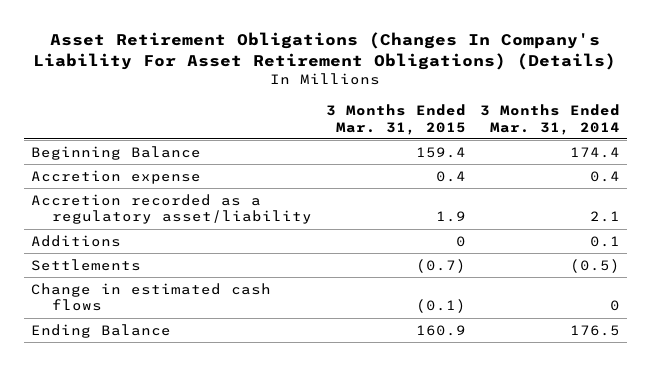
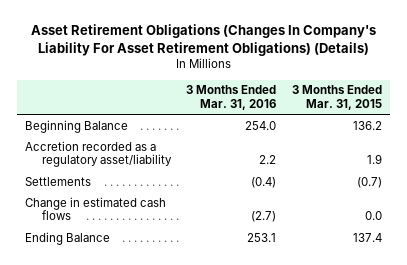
[479,103,620,135] 3 Months Ended Mar. 31, 2014 -> none
none -> [186,85,277,110] 3 Months Ended Mar. 31, 2016
[31,169,202,184] Accretion expense -> none
[415,146,466,158] 159.4 -> [353,120,383,130] 136.2
[31,234,122,247] Additions -> none
[415,299,466,314] (0.1) -> [365,211,383,221] 0.0
[415,324,466,336] 160.9 -> [353,232,383,242] 137.4

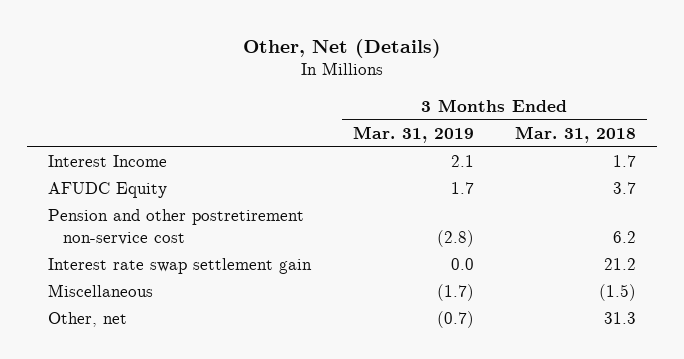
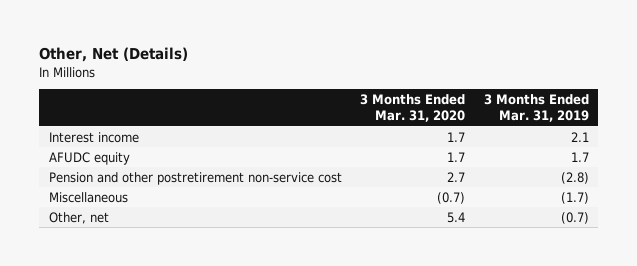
[515,125,637,143] Mar. 31, 2018 -> none
none -> [360,94,466,123] 3 Months Ended Mar. 31, 2020
[47,155,167,168] Interest Income -> [48,131,139,143] Interest income
[47,182,167,199] AFUDC Equity -> [48,151,130,165] AFUDC equity
[47,258,312,275] Interest rate swap settlement gain -> none

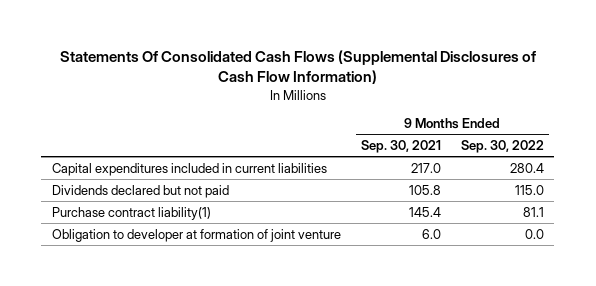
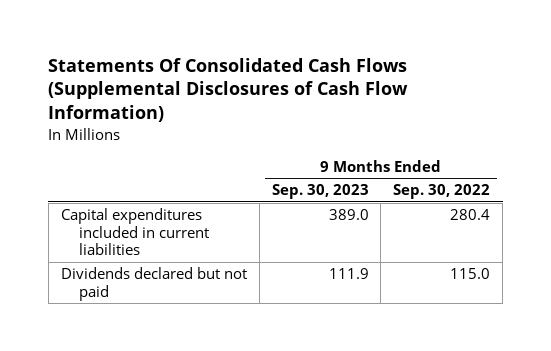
[360,140,441,154] Sep. 30, 2021 -> none
none -> [271,184,369,200] Sep. 30, 2023
[51,206,211,220] Purchase contract liability(1) -> none
[51,228,341,242] Obligation to developer at formation of joint venture -> none

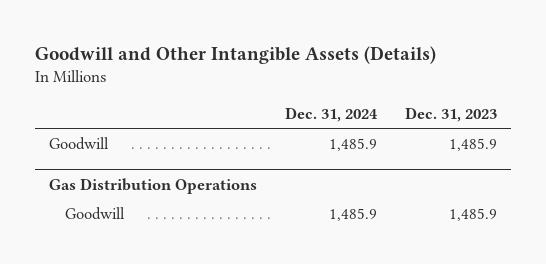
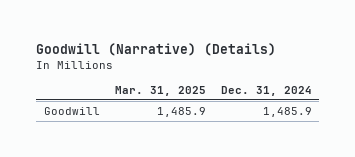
[34,46,436,65] Goodwill and Other Intangible Assets (Details) -> [36,42,277,56] Goodwill (Narrative) (Details)
[405,106,498,122] Dec. 31, 2023 -> none
none -> [114,85,206,96] Mar. 31, 2025
[48,177,257,194] Gas Distribution Operations -> none
[64,207,125,221] Goodwill -> none

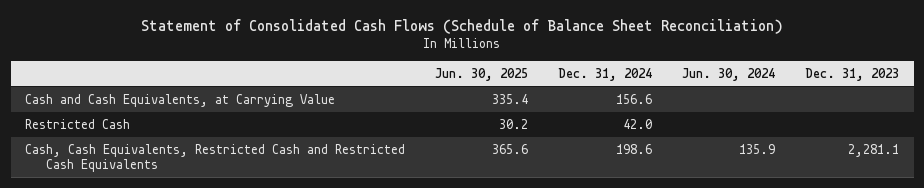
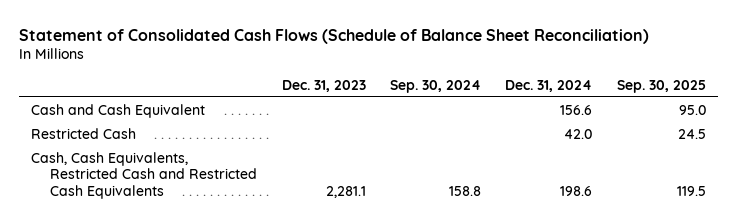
[435,67,529,81] Jun. 30, 2025 -> none
[681,67,775,81] Jun. 30, 2024 -> none
none -> [389,80,481,94] Sep. 30, 2024
none -> [616,80,706,94] Sep. 30, 2025
[25,93,336,107] Cash and Cash Equivalents, at Carrying Value -> [31,103,206,118] Cash and Cash Equivalent

